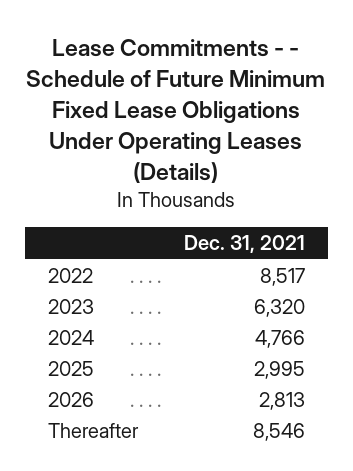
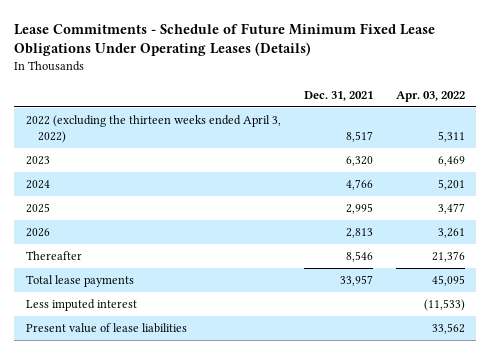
[26,38,326,184] Lease Commitments - - Schedule of Future Minimum Fixed Lease Obligations Under Operating Leases (Details) -> [14,22,436,57] Lease Commitments - Schedule of Future Minimum Fixed Lease Obligations Under Operating Leases (Details)
none -> [395,90,465,102] Apr. 03, 2022
[47,268,93,284] 2022 -> [25,115,281,144] 2022 (excluding the thirteen weeks ended April 3, 2022)
none -> [25,275,134,288] Total lease payments
none -> [25,299,137,312] Less imputed interest
none -> [25,323,187,334] Present value of lease liabilities

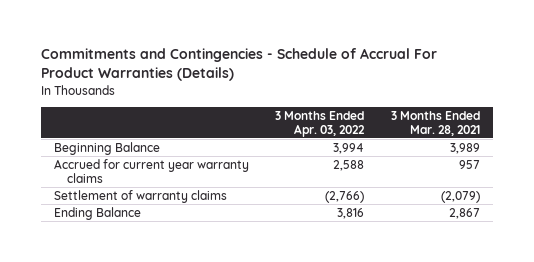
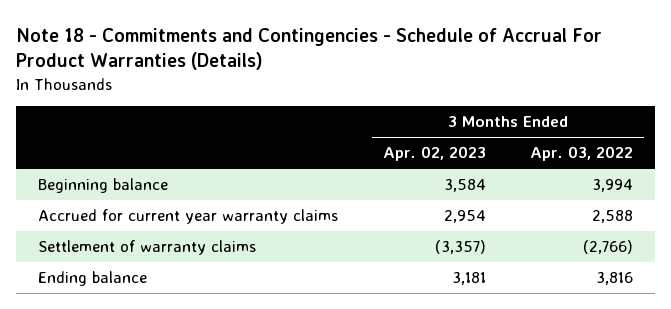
[40,48,437,82] Commitments and Contingencies - Schedule of Accrual For Product Warranties (Details) -> [16,27,603,71] Note 18 - Commitments and Contingencies - Schedule of Accrual For Product Warranties (Details)
[390,110,480,136] 3 Months Ended Mar. 28, 2021 -> none
none -> [382,146,486,162] Apr. 02, 2023
[53,141,160,155] Beginning Balance -> [38,178,169,194] Beginning balance
[53,206,141,220] Ending Balance -> [38,271,148,287] Ending balance

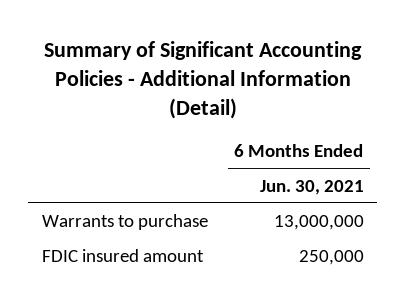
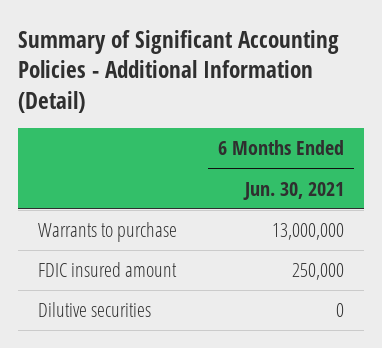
none -> [38,302,152,318] Dilutive securities

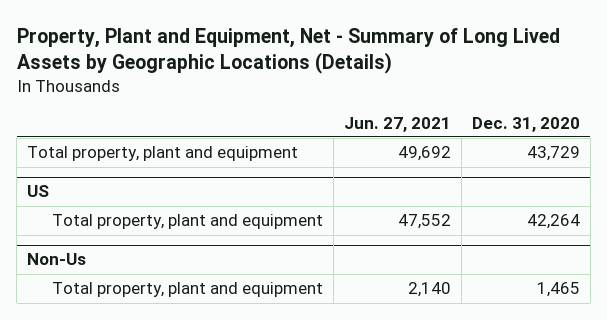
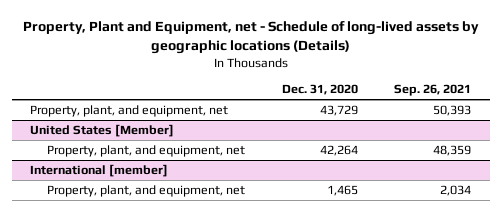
[16,27,560,75] Property, Plant and Equipment, Net - Summary of Long Lived Assets by Geographic Locations (Details) -> [22,21,479,55] Property, Plant and Equipment, net - Schedule of long-lived assets by geographic locations (Details)
[343,116,451,132] Jun. 27, 2021 -> none
none -> [394,84,472,97] Sep. 26, 2021
[27,253,87,266] Non-Us -> none
[27,146,299,162] Total property, plant and equipment -> [30,104,229,117] Property, plant, and equipment, net
[27,185,50,198] US -> [30,123,175,137] United States [Member]
[51,214,323,230] Total property, plant and equipment -> [47,144,246,157] Property, plant, and equipment, net
none -> [30,163,169,177] International [member]
[51,282,323,298] Total property, plant and equipment -> [47,184,246,197] Property, plant, and equipment, net

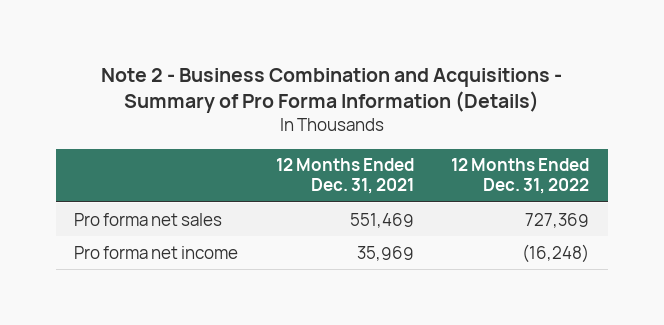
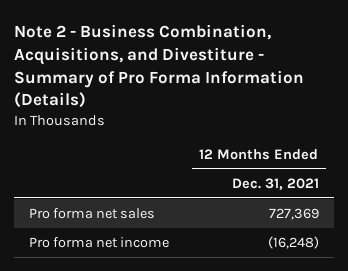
[100,67,562,114] Note 2 - Business Combination and Acquisitions - Summary of Pro Forma Information (Details) -> [14,24,305,109] Note 2 - Business Combination, Acquisitions, and Divestiture - Summary of Pro Forma Information (Details)
[451,158,590,195] 12 Months Ended Dec. 31, 2022 -> none
[349,212,414,228] 551,469 -> [268,208,319,221] 727,369
[356,245,414,261] 35,969 -> [267,236,319,250] (16,248)

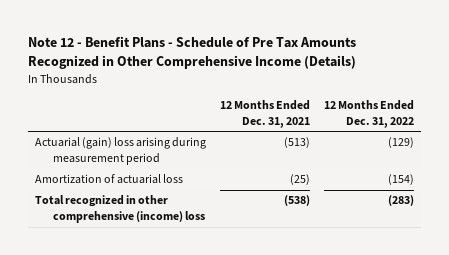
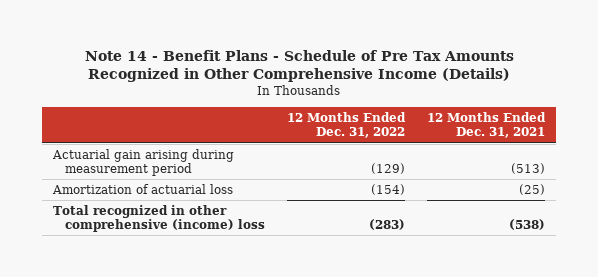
[28,36,357,70] Note 12 - Benefit Plans - Schedule of Pre Tax Amounts Recognized in Other Comprehensive Income (Details) -> [85,49,515,83] Note 14 - Benefit Plans - Schedule of Pre Tax Amounts Recognized in Other Comprehensive Income (Details)
[35,137,207,166] Actuarial (gain) loss arising during measurement period -> [51,148,234,177] Actuarial gain arising during measurement period

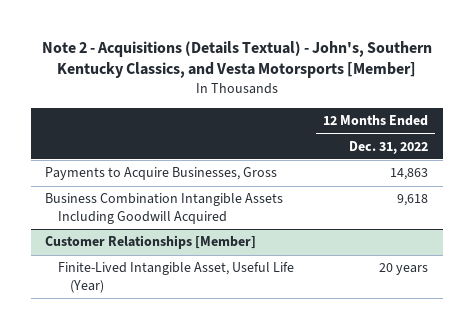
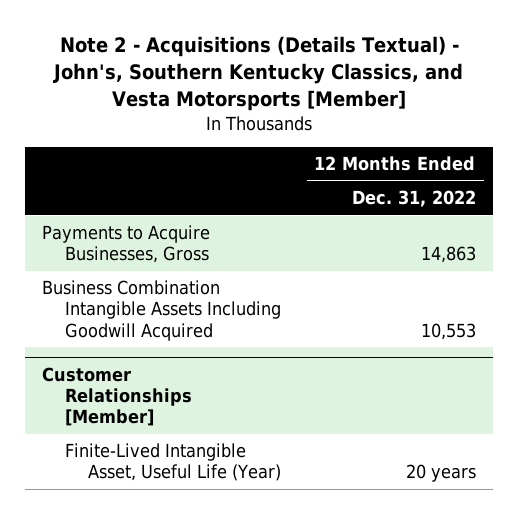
[397,194,429,207] 9,618 -> [420,322,476,340] 10,553

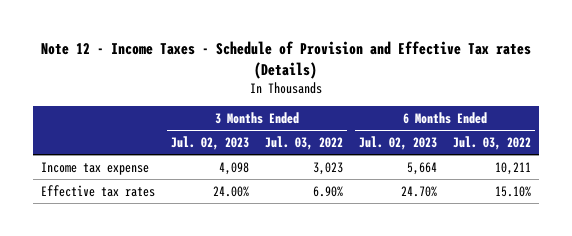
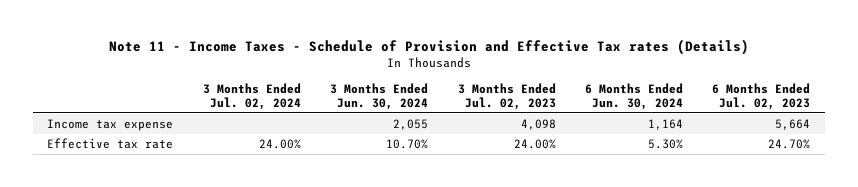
[40,40,531,79] Note 12 - Income Taxes - Schedule of Provision and Effective Tax rates (Details) -> [108,39,749,56] Note 11 - Income Taxes - Schedule of Provision and Effective Tax rates (Details)
[264,135,343,150] Jul. 03, 2022 -> none
[453,135,532,150] Jul. 03, 2022 -> none
none -> [202,82,301,111] 3 Months Ended Jul. 02, 2024
none -> [330,82,429,111] 3 Months Ended Jun. 30, 2024
none -> [584,82,683,111] 6 Months Ended Jun. 30, 2024
[40,184,155,197] Effective tax rates -> [47,138,174,150] Effective tax rate

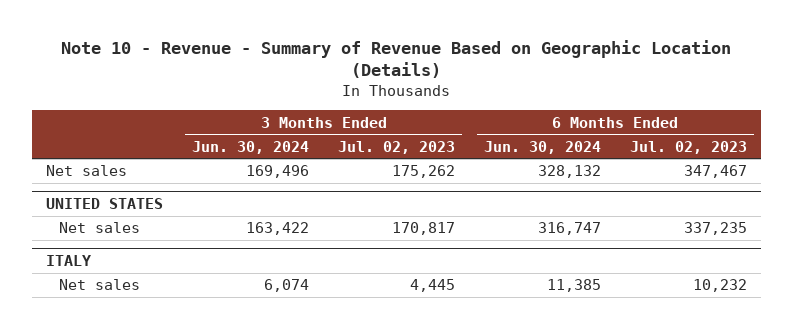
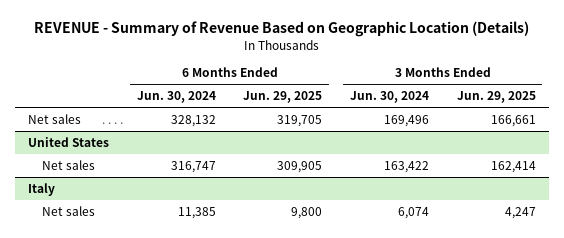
[61,40,732,79] Note 10 - Revenue - Summary of Revenue Based on Geographic Location (Details) -> [33,21,529,38] REVENUE - Summary of Revenue Based on Geographic Location (Details)
[337,140,455,154] Jul. 02, 2023 -> none
[629,140,747,154] Jul. 02, 2023 -> none
none -> [243,91,323,104] Jun. 29, 2025
none -> [456,91,536,104] Jun. 29, 2025
[46,197,164,209] UNITED STATES -> [28,136,110,147] United States
[46,254,92,266] ITALY -> [28,182,56,196] Italy

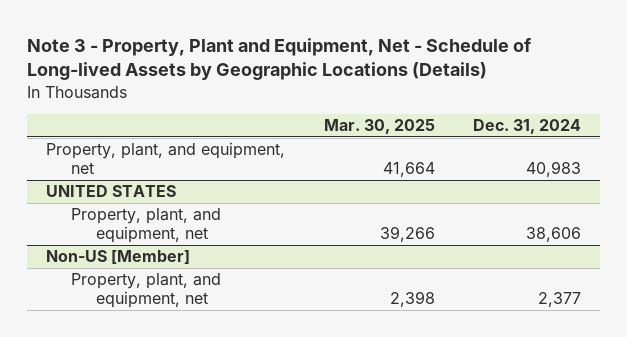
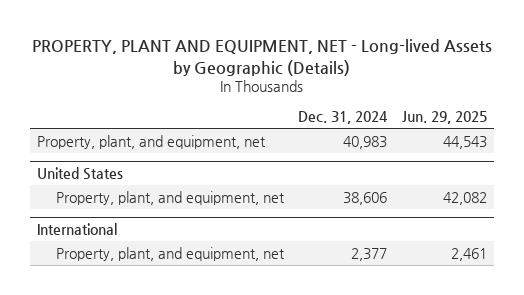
[27,37,532,81] Note 3 - Property, Plant and Equipment, Net - Schedule of Long-lived Assets by Geographic Locations (Details) -> [32,39,493,76] PROPERTY, PLANT AND EQUIPMENT, NET - Long-lived Assets by Geographic (Details)
[323,118,435,134] Mar. 30, 2025 -> none
none -> [401,111,487,125] Jun. 29, 2025
[46,185,177,198] UNITED STATES -> [37,166,124,180] United States
[46,250,191,265] Non-US [Member] -> [37,222,118,235] International

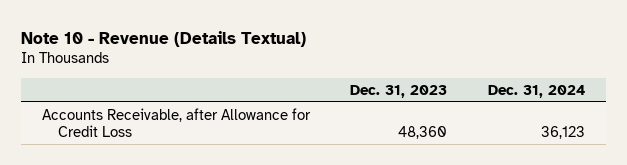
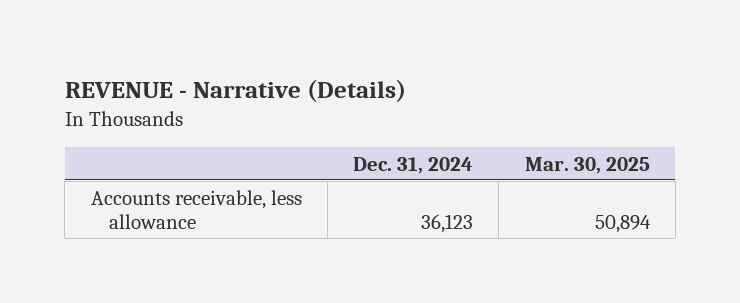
[21,30,307,47] Note 10 - Revenue (Details Textual) -> [64,78,406,103] REVENUE - Narrative (Details)
[350,84,448,98] Dec. 31, 2023 -> none
none -> [524,156,650,174] Mar. 30, 2025
[41,107,311,137] Accounts Receivable, after Allowance for Credit Loss -> [90,189,302,230] Accounts receivable, less allowance

